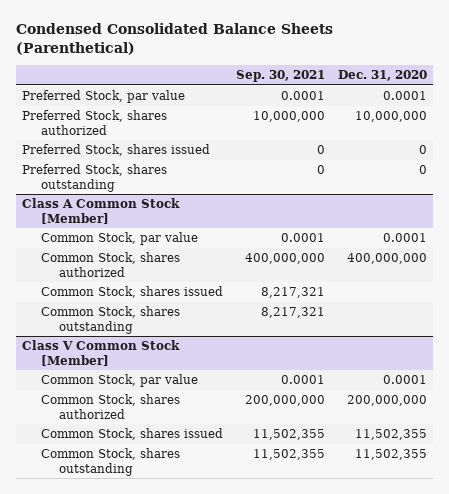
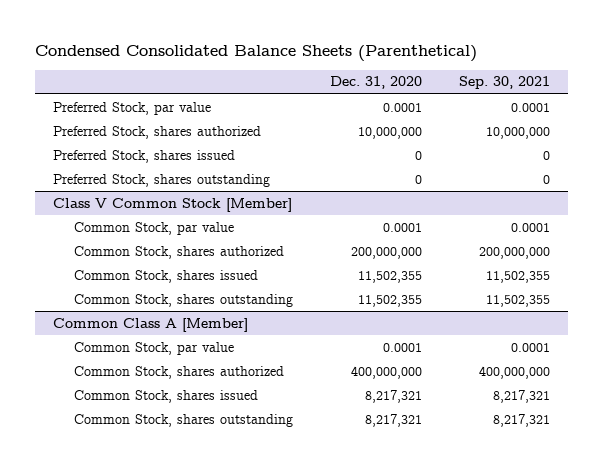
[22,198,181,224] Class A Common Stock [Member] -> none
[40,232,198,246] Common Stock, par value -> none
[40,252,180,277] Common Stock, shares authorized -> none
[40,286,223,299] Common Stock, shares issued -> none
[40,306,180,334] Common Stock, shares outstanding -> none
none -> [53,317,249,332] Common Class A [Member]
none -> [74,341,235,355] Common Stock, par value
none -> [74,365,285,379] Common Stock, shares authorized
none -> [74,389,259,403] Common Stock, shares issued
none -> [74,413,294,427] Common Stock, shares outstanding

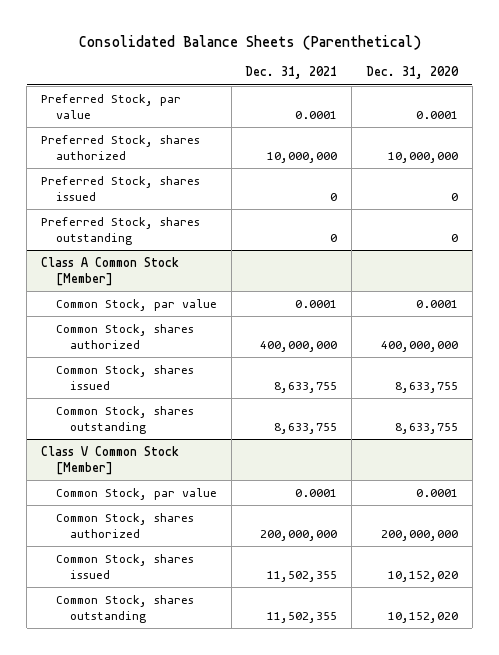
[34,45,477,63] Condensed Consolidated Balance Sheets (Parenthetical) -> [78,34,421,50] Consolidated Balance Sheets (Parenthetical)
[458,76,550,90] Sep. 30, 2021 -> none
none -> [245,66,338,80] Dec. 31, 2021
none -> [41,257,180,286] Class A Common Stock [Member]
none -> [55,299,217,312] Common Stock, par value
none -> [55,324,194,349] Common Stock, shares authorized
none -> [55,365,194,390] Common Stock, shares issued
none -> [55,406,194,434] Common Stock, shares outstanding
[53,317,249,332] Common Class A [Member] -> none
[74,341,235,355] Common Stock, par value -> none
[74,365,285,379] Common Stock, shares authorized -> none
[74,389,259,403] Common Stock, shares issued -> none
[74,413,294,427] Common Stock, shares outstanding -> none
[358,270,423,283] 11,502,355 -> [387,570,458,582] 10,152,020
[358,294,423,307] 11,502,355 -> [387,611,458,623] 10,152,020

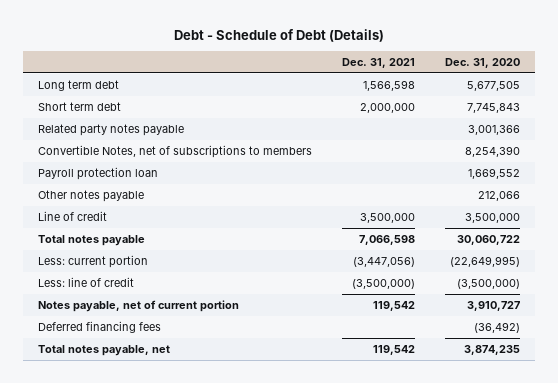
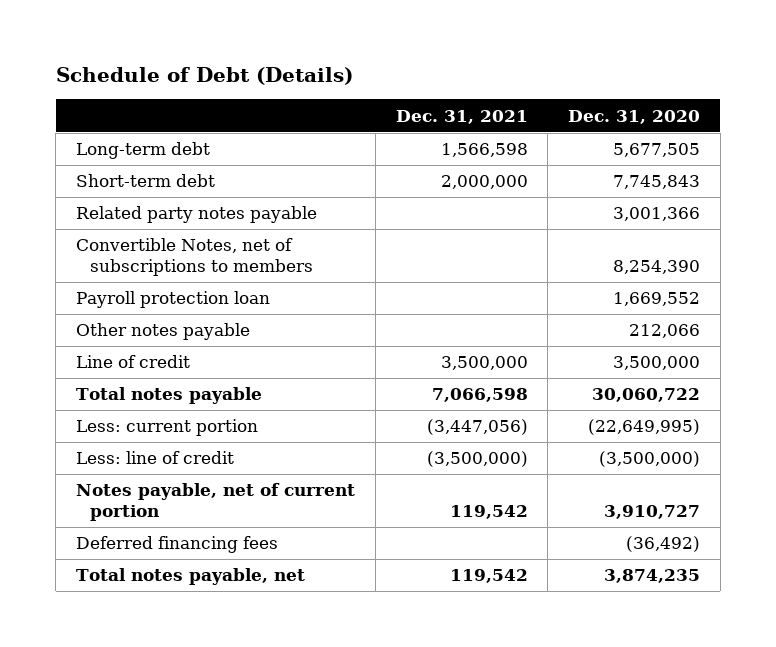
[173,28,384,42] Debt - Schedule of Debt (Details) -> [55,67,353,86] Schedule of Debt (Details)
[37,79,119,91] Long term debt -> [76,142,211,160] Long-term debt
[37,101,121,111] Short term debt -> [76,174,216,188] Short-term debt

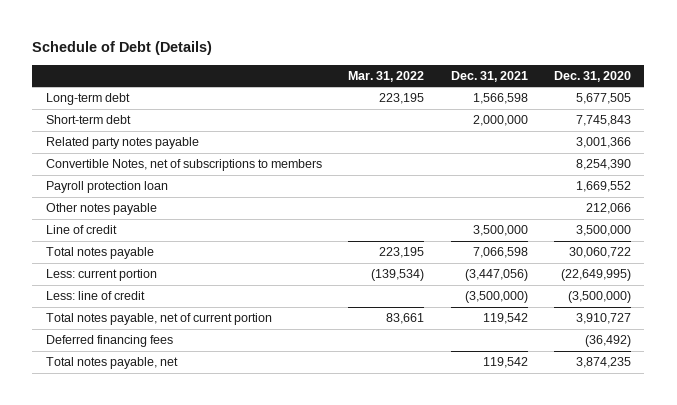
none -> [348,70,425,82] Mar. 31, 2022
[76,483,356,521] Notes payable, net of current portion -> [45,313,272,326] Total notes payable, net of current portion

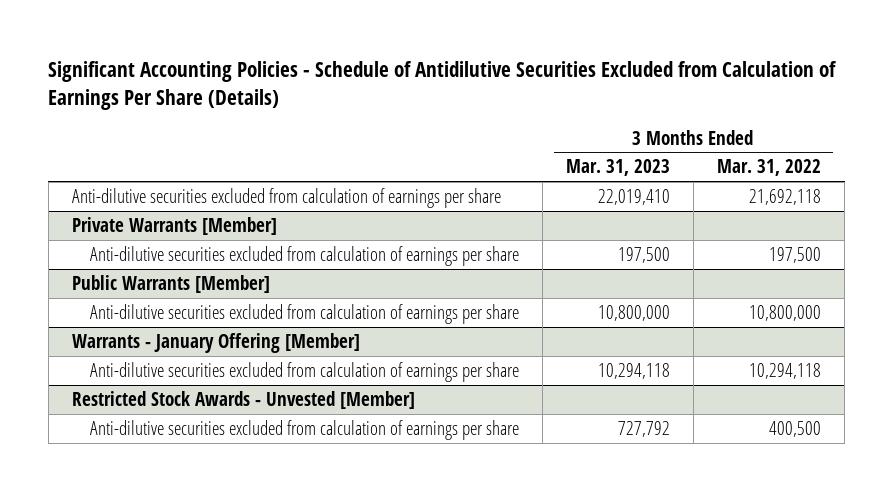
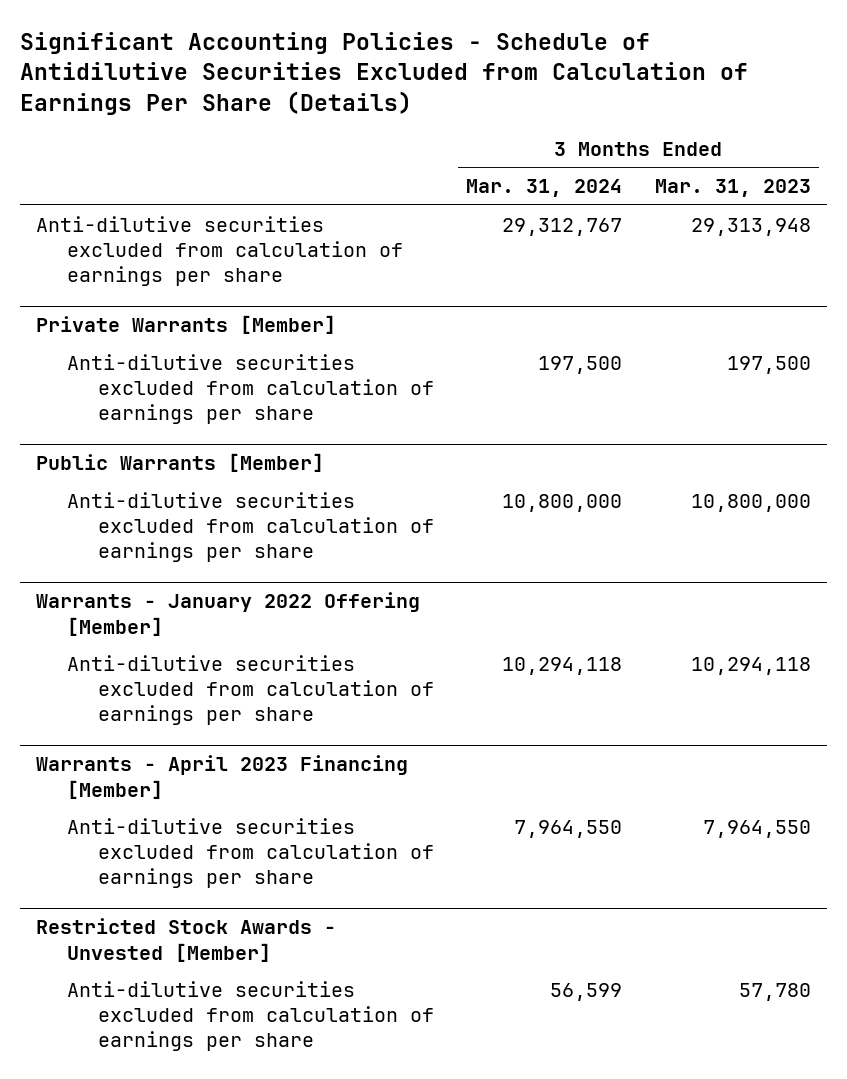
[716,159,821,177] Mar. 31, 2022 -> none
none -> [466,179,623,198] Mar. 31, 2024
[597,188,670,205] 22,019,410 -> [690,217,811,236] 29,313,948
[72,332,361,353] Warrants - January Offering [Member] -> [35,592,420,636] Warrants - January 2022 Offering [Member]
none -> [35,755,408,799] Warrants - April 2023 Financing [Member]
none -> [66,817,434,889] Anti-dilutive securities excluded from calculation of earnings per share
[617,420,670,437] 727,792 -> [738,982,811,1001] 57,780

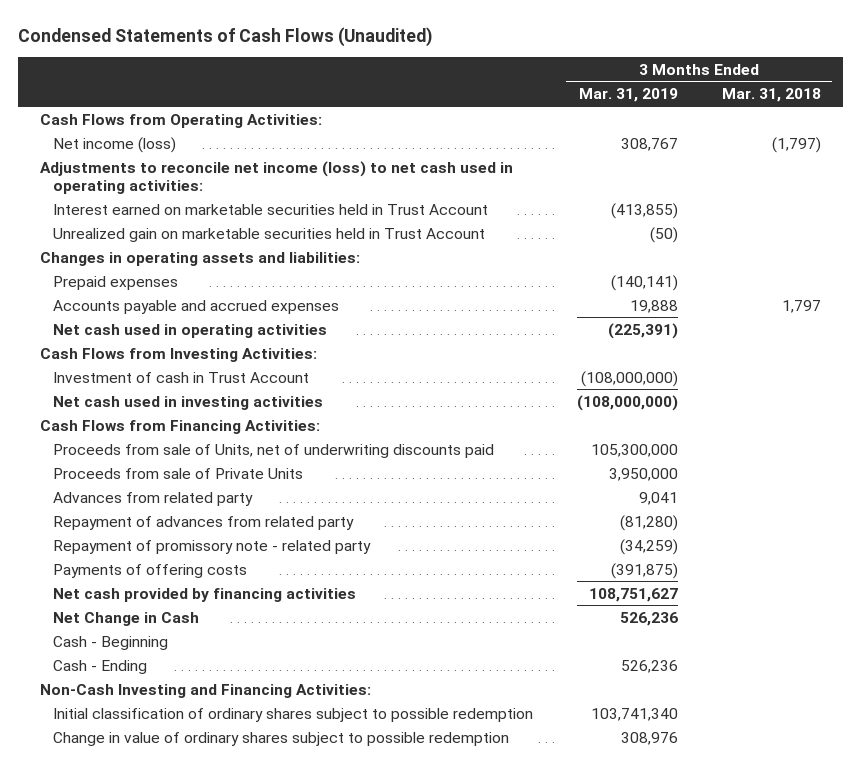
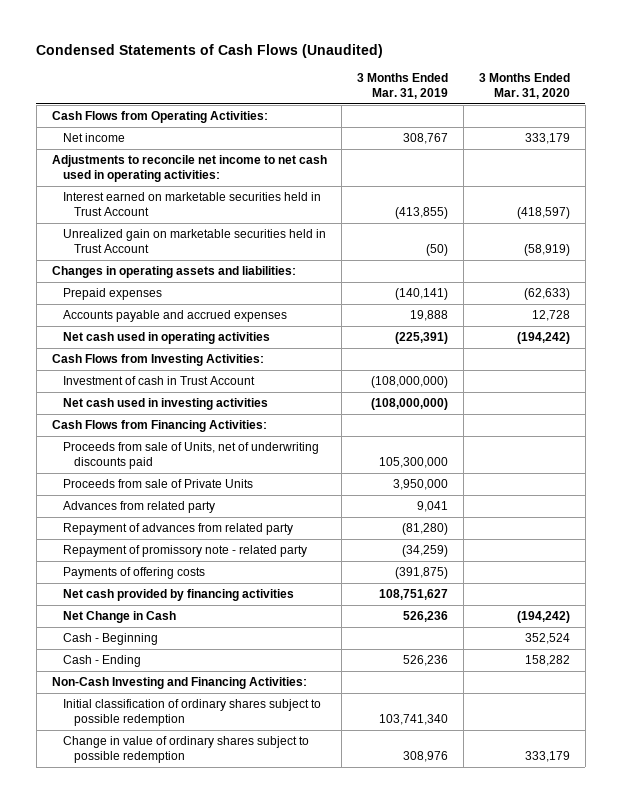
[721,88,821,103] Mar. 31, 2018 -> none
none -> [478,73,570,100] 3 Months Ended Mar. 31, 2020
[52,136,176,153] Net income (loss) -> [62,133,125,143] Net income
[40,160,514,194] Adjustments to reconcile net income (loss) to net cash used in operating activities: -> [51,155,327,182] Adjustments to reconcile net income to net cash used in operating activities:

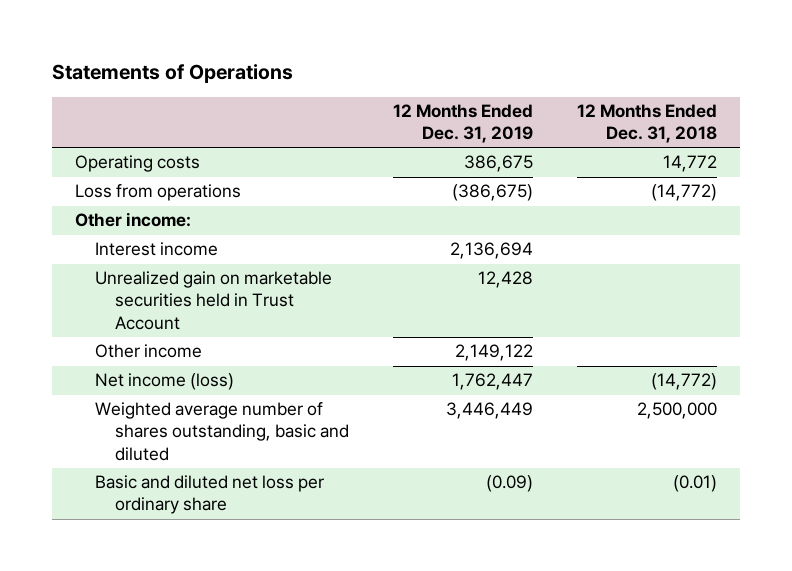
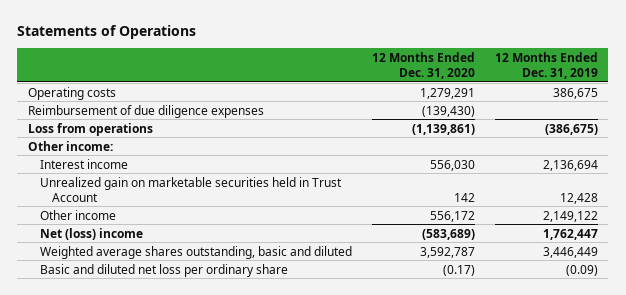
[577,104,718,144] 12 Months Ended Dec. 31, 2018 -> none
none -> [371,51,475,80] 12 Months Ended Dec. 31, 2020
none -> [27,104,264,118] Reimbursement of due diligence expenses
[94,373,234,391] Net income (loss) -> [39,227,143,240] Net (loss) income
[94,402,349,461] Weighted average number of shares outstanding, basic and diluted -> [39,245,352,259] Weighted average shares outstanding, basic and diluted

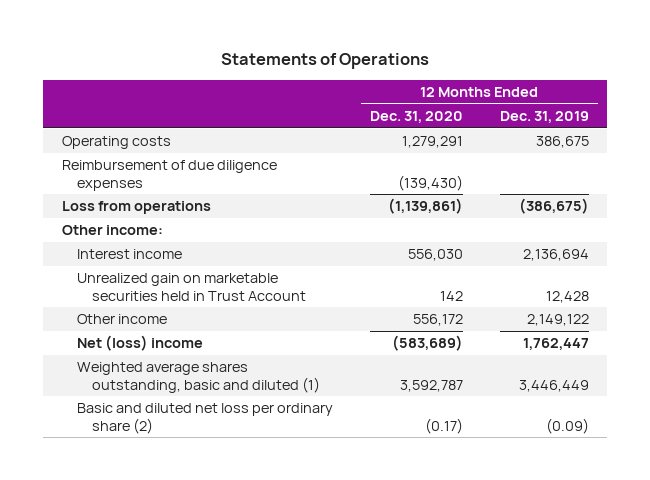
[39,245,352,259] Weighted average shares outstanding, basic and diluted -> [77,362,321,393] Weighted average shares outstanding, basic and diluted (1)
[39,263,288,277] Basic and diluted net loss per ordinary share -> [77,403,334,434] Basic and diluted net loss per ordinary share (2)

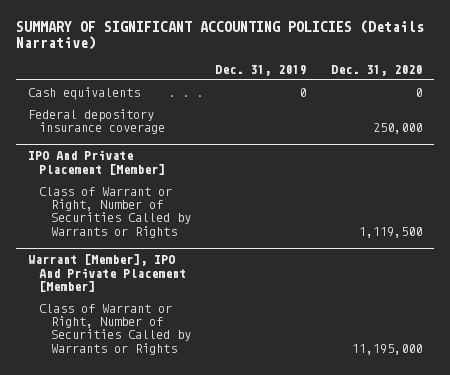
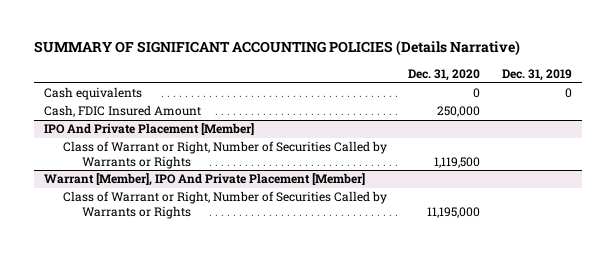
[27,108,166,134] Federal depository insurance coverage -> [44,105,202,118] Cash, FDIC Insured Amount

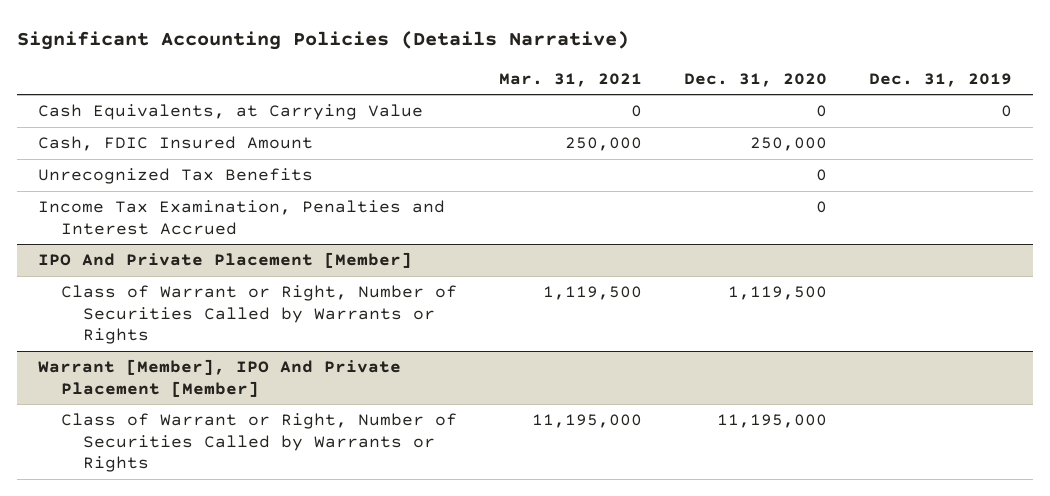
[33,40,520,57] SUMMARY OF SIGNIFICANT ACCOUNTING POLICIES (Details Narrative) -> [16,30,629,50] Significant Accounting Policies (Details Narrative)
none -> [498,72,642,87] Mar. 31, 2021
[44,87,143,101] Cash equivalents -> [37,104,423,121] Cash Equivalents, at Carrying Value
none -> [37,168,313,185] Unrecognized Tax Benefits
none -> [37,200,445,235] Income Tax Examination, Penalties and Interest Accrued

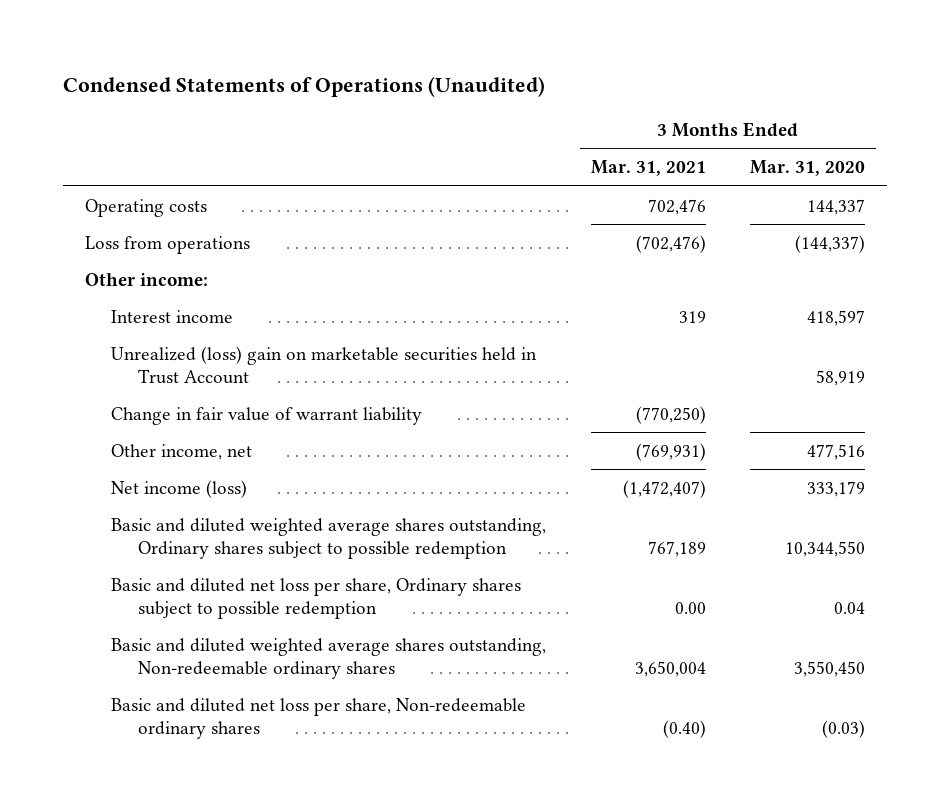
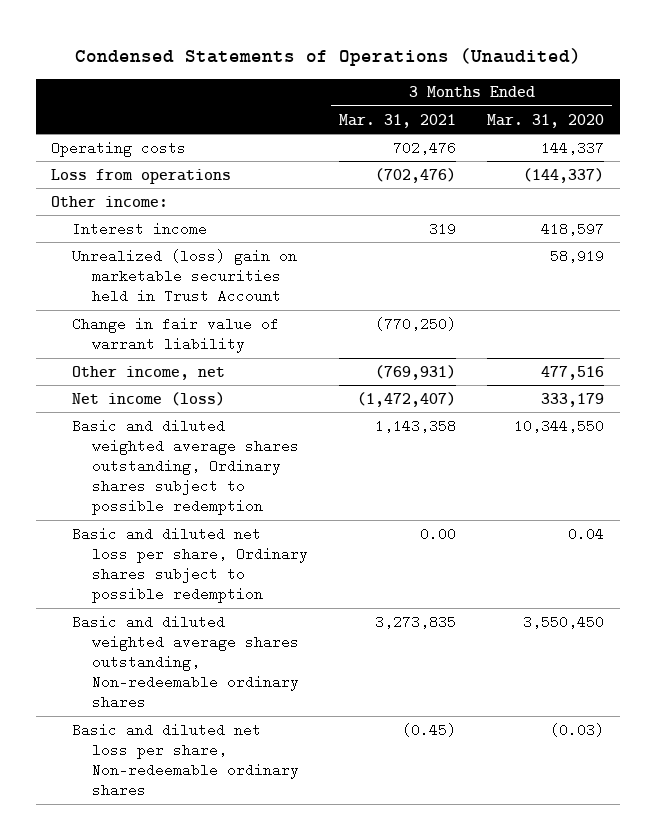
[647,540,706,557] 767,189 -> [375,418,457,433] 1,143,358
[634,660,706,677] 3,650,004 -> [375,614,457,629] 3,273,835
[662,719,706,738] (0.40) -> [402,722,457,737] (0.45)

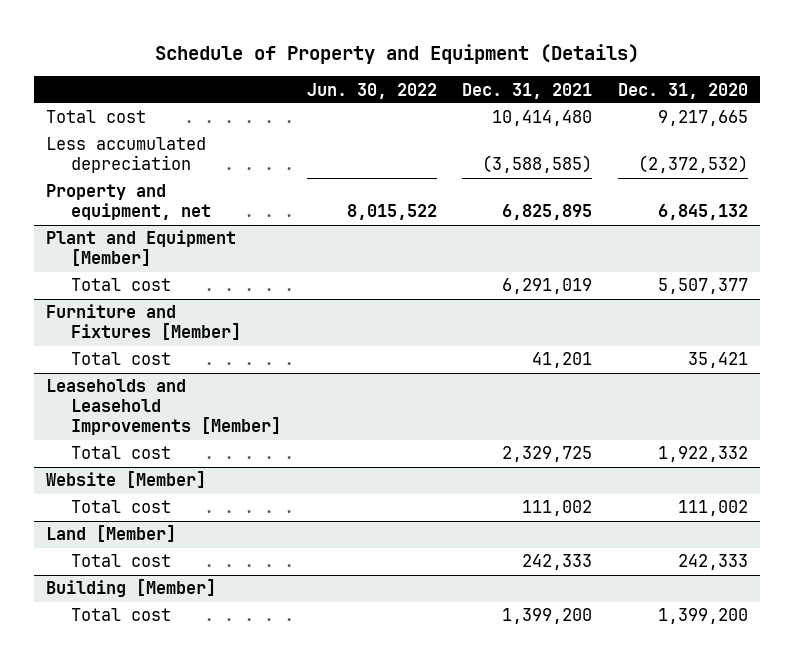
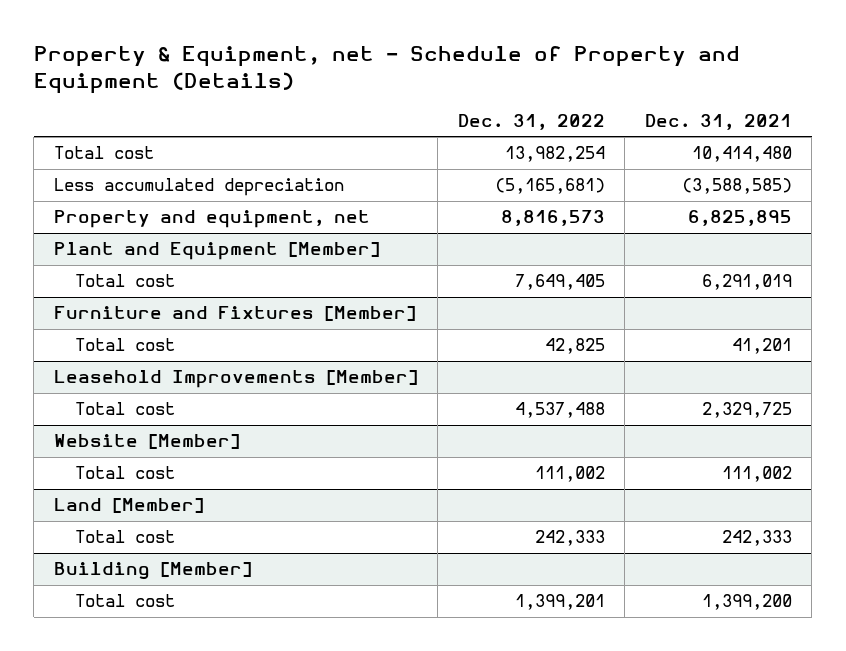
[155,43,640,64] Schedule of Property and Equipment (Details) -> [33,45,740,94] Property & Equipment, net - Schedule of Property and Equipment (Details)
[306,82,437,99] Jun. 30, 2022 -> none
[617,82,748,99] Dec. 31, 2020 -> none
none -> [457,114,605,131] Dec. 31, 2022
[46,379,282,436] Leaseholds and Leasehold Improvements [Member] -> [53,370,418,389] Leasehold Improvements [Member]

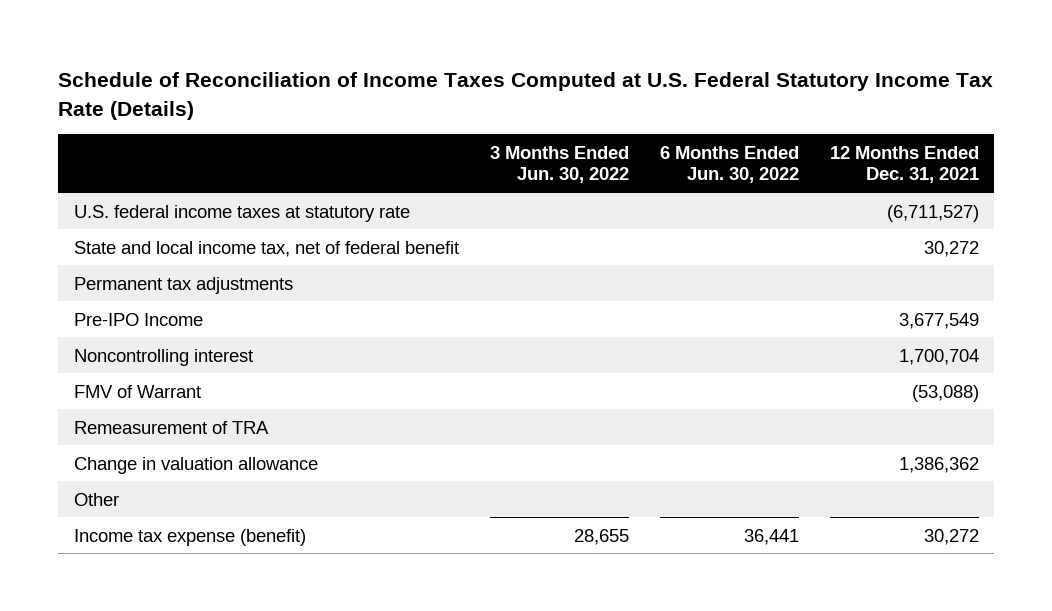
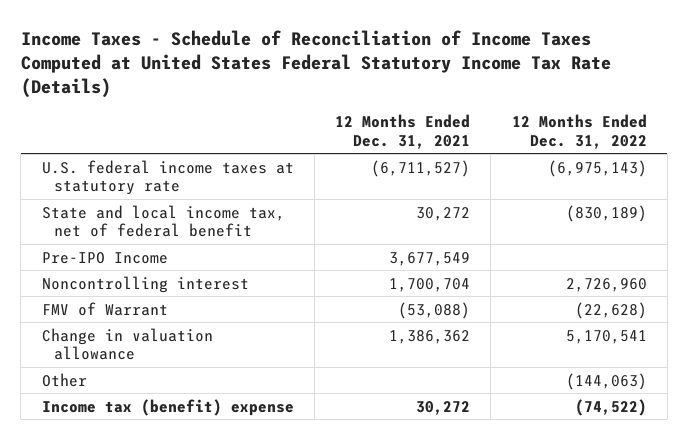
[58,71,994,120] Schedule of Reconciliation of Income Taxes Computed at U.S. Federal Statutory Income Tax Rate (Details) -> [20,29,611,99] Income Taxes - Schedule of Reconciliation of Income Taxes Computed at United States Federal Statutory Income Tax Rate (Details)
[489,145,629,184] 3 Months Ended Jun. 30, 2022 -> none
[659,145,799,184] 6 Months Ended Jun. 30, 2022 -> none
none -> [511,114,647,149] 12 Months Ended Dec. 31, 2022
[73,276,293,294] Permanent tax adjustments -> none
[73,420,269,434] Remeasurement of TRA -> none
[73,528,306,546] Income tax expense (benefit) -> [41,398,294,416] Income tax (benefit) expense

